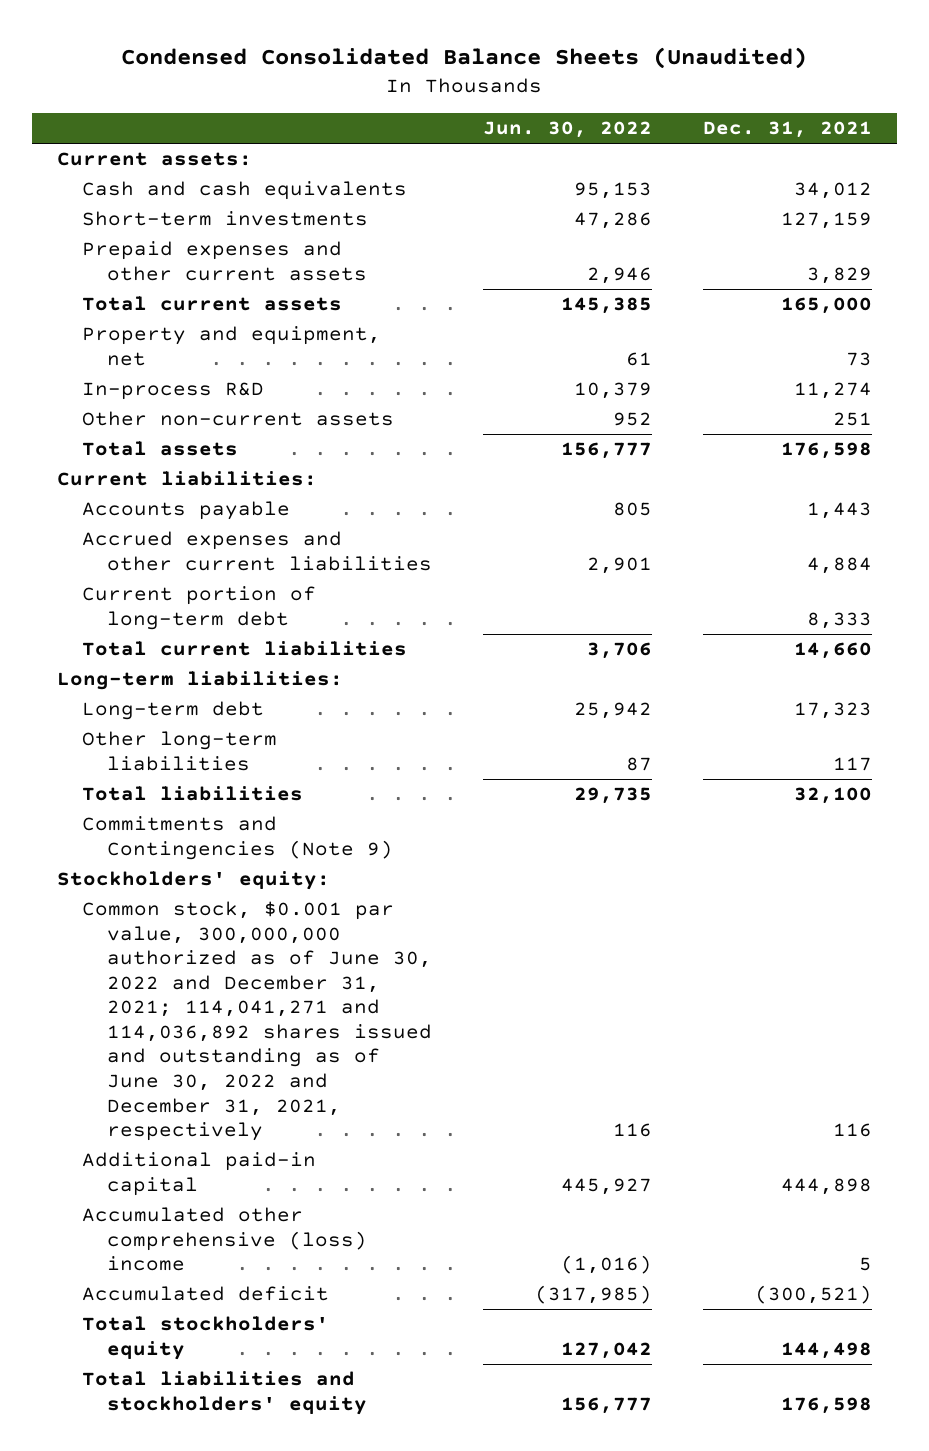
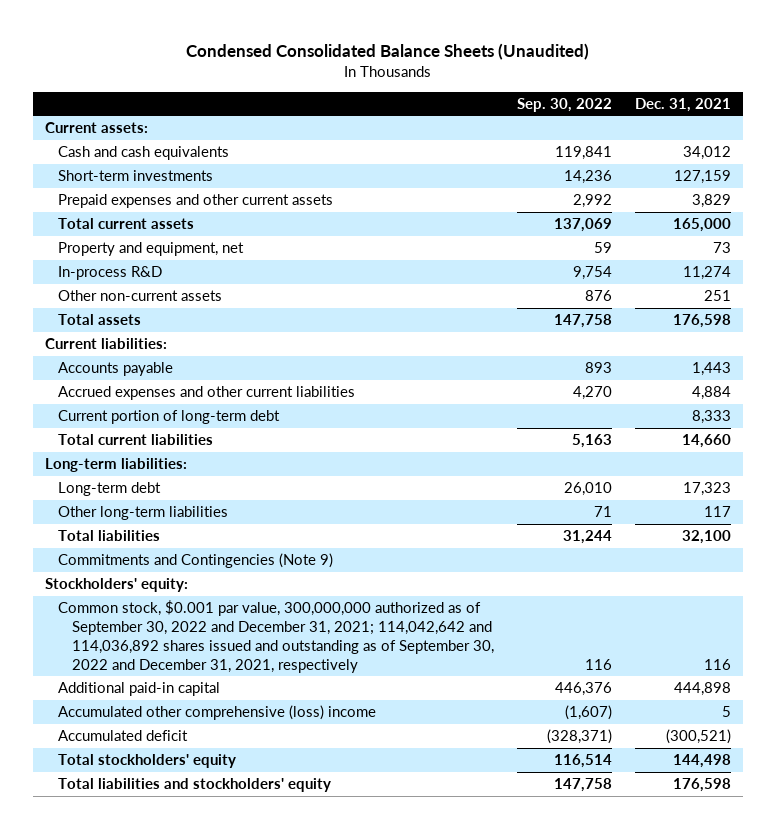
[482,121,652,139] Jun. 30, 2022 -> none
none -> [517,97,613,112] Sep. 30, 2022
[82,901,432,1142] Common stock, $0.001 par value, 300,000,000 authorized as of June 30, 2022 and December 31, 2021; 114,041,271 and 114,036,892 shares issued and outstanding as of June 30, 2022 and December 31, 2021, respectively -> [58,600,495,673] Common stock, $0.001 par value, 300,000,000 authorized as of September 30, 2022 and December 31, 2021; 114,042,642 and 114,036,892 shares issued and outstanding as of September 30, 2022 and December 31, 2021, respectively

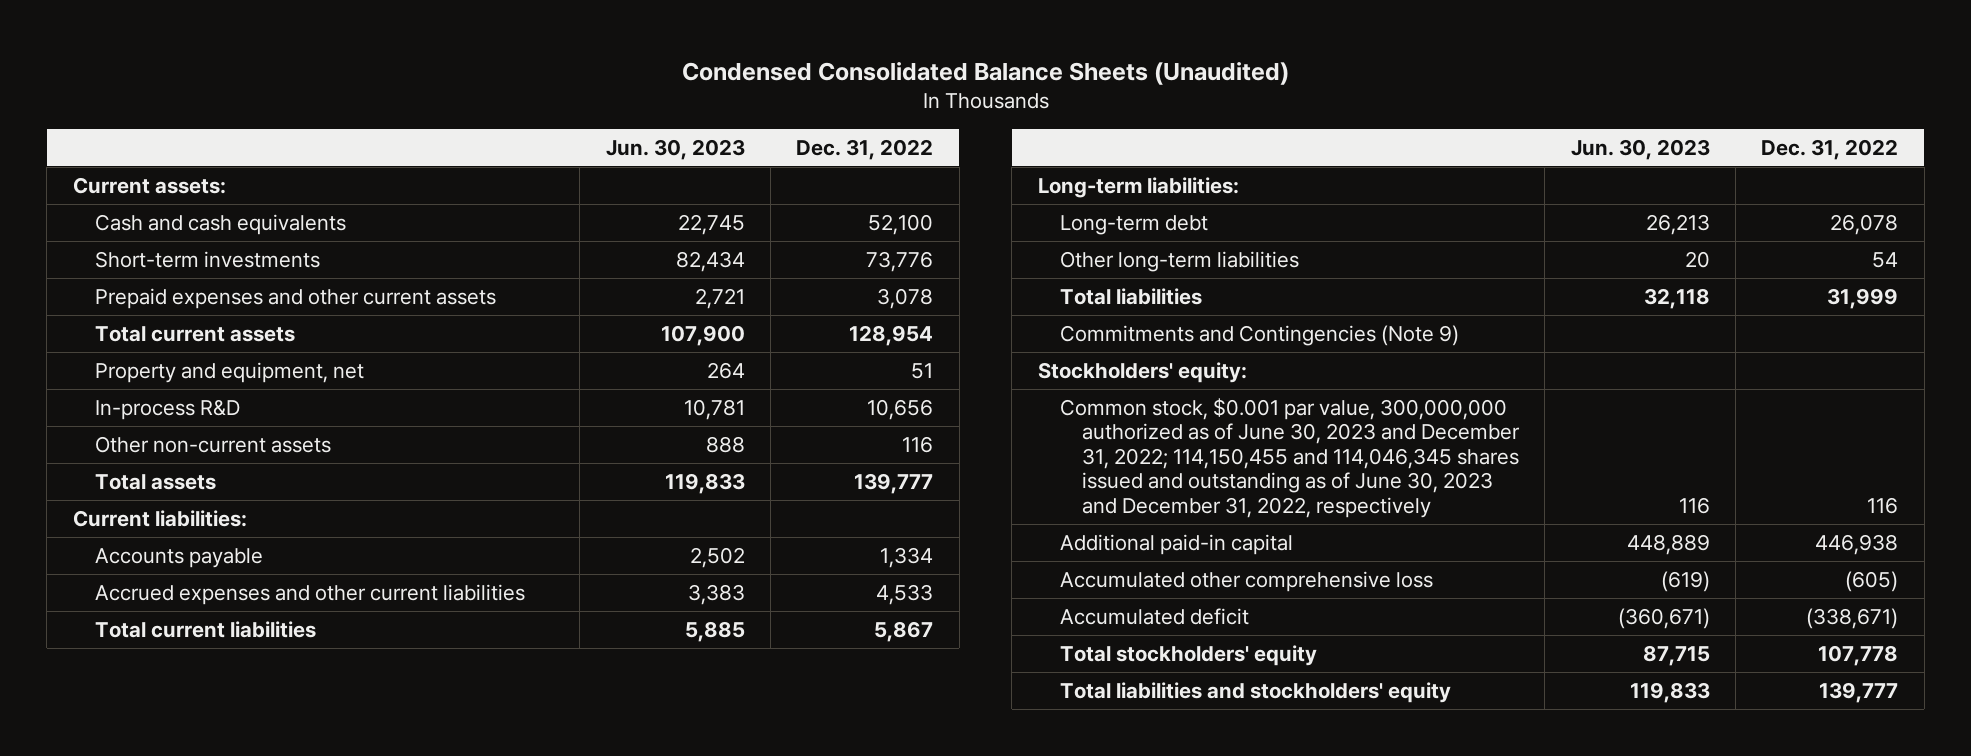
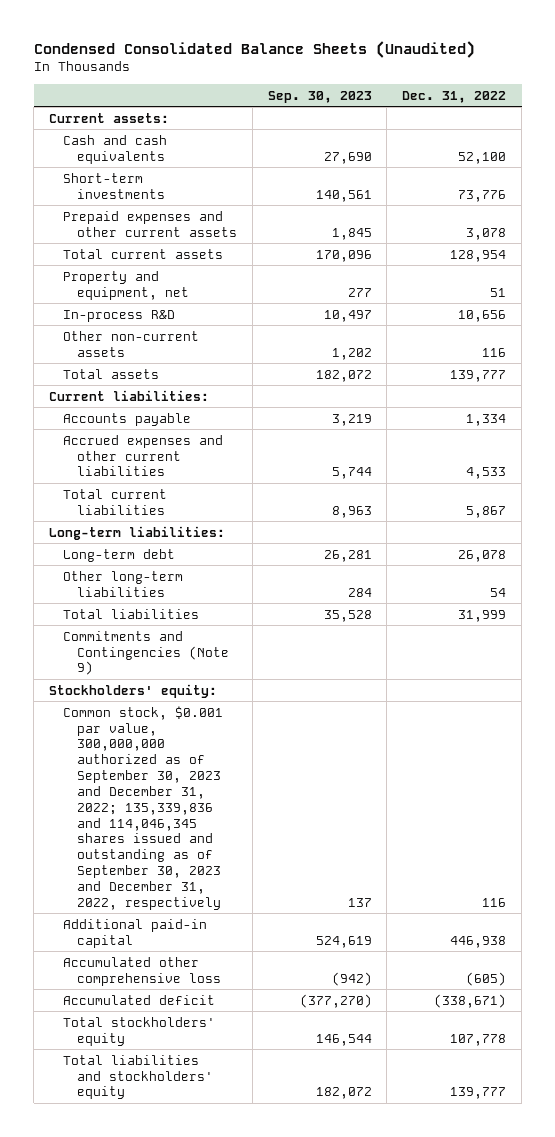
[605,138,745,160] Jun. 30, 2023 -> none
none -> [267,90,372,103] Sep. 30, 2023
[1059,397,1520,518] Common stock, $0.001 par value, 300,000,000 authorized as of June 30, 2023 and December 31, 2022; 114,150,455 and 114,046,345 shares issued and outstanding as of June 30, 2023 and December 31, 2022, respectively -> [63,705,224,910] Common stock, $0.001 par value, 300,000,000 authorized as of September 30, 2023 and December 31, 2022; 135,339,836 and 114,046,345 shares issued and outstanding as of September 30, 2023 and December 31, 2022, respectively

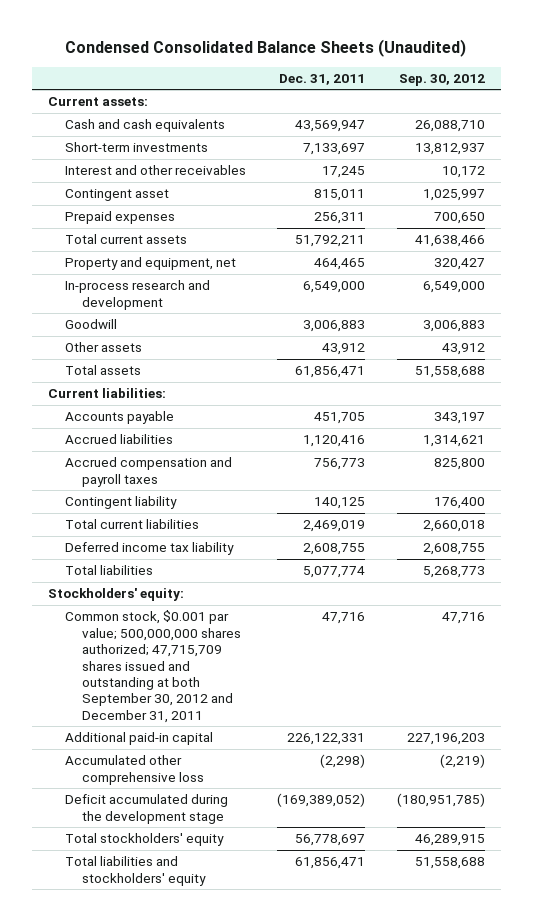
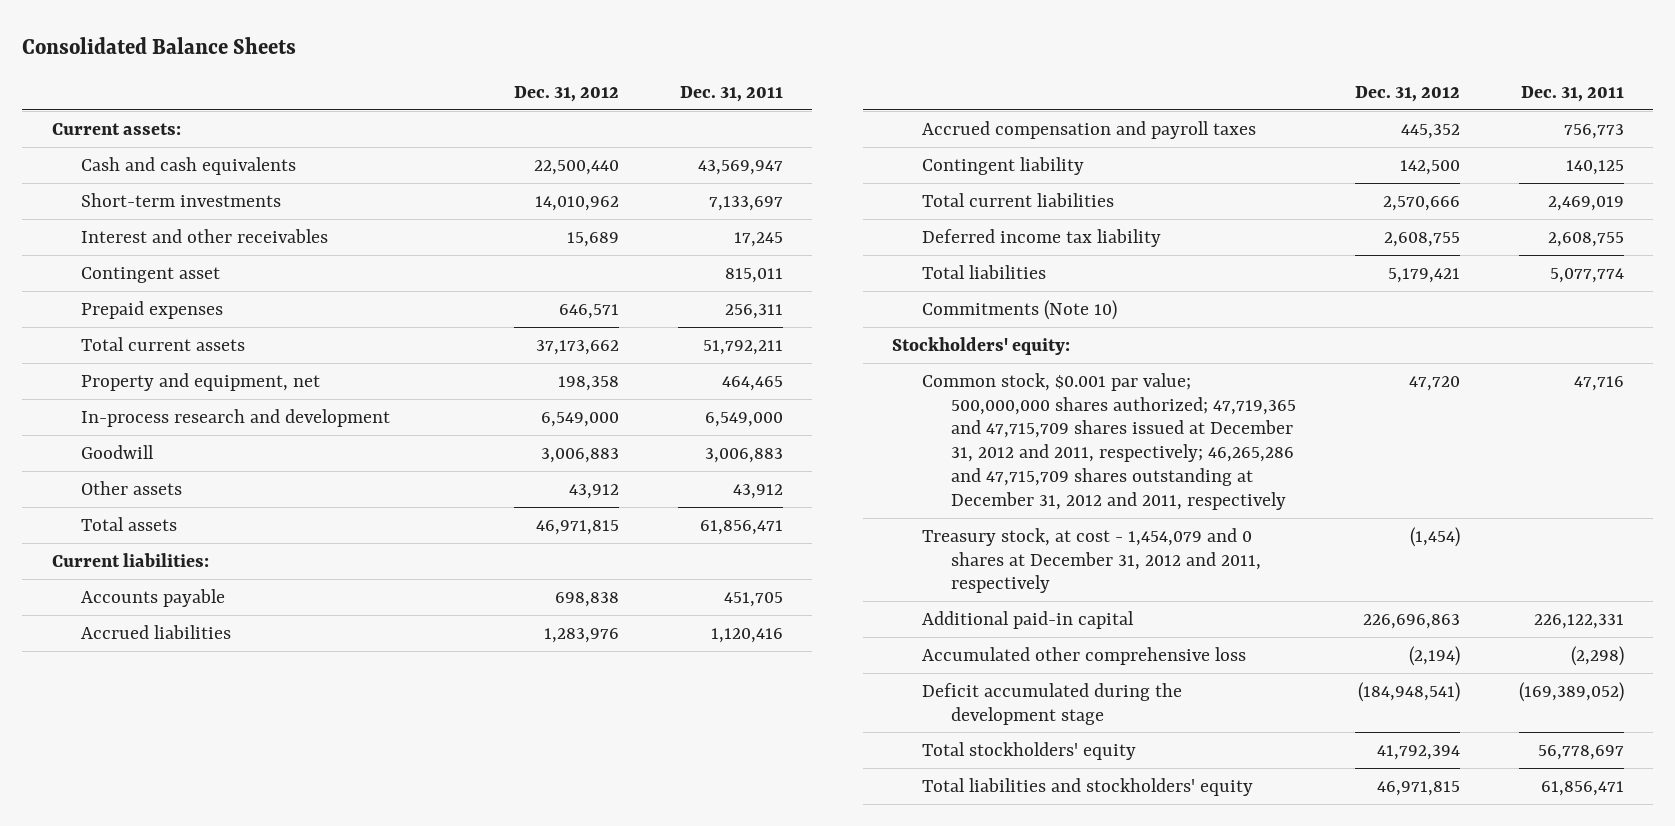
[65,39,467,58] Condensed Consolidated Balance Sheets (Unaudited) -> [22,37,297,55] Consolidated Balance Sheets
[398,74,485,87] Sep. 30, 2012 -> none
none -> [514,85,620,102] Dec. 31, 2012
none -> [921,299,1117,320] Commitments (Note 10)
[64,610,241,723] Common stock, $0.001 par value; 500,000,000 shares authorized; 47,715,709 shares issued and outstanding at both September 30, 2012 and December 31, 2011 -> [921,372,1297,511] Common stock, $0.001 par value; 500,000,000 shares authorized; 47,719,365 and 47,715,709 shares issued at December 31, 2012 and 2011, respectively; 46,265,286 and 47,715,709 shares outstanding at December 31, 2012 and 2011, respectively
none -> [921,527,1262,594] Treasury stock, at cost - 1,454,079 and 0 shares at December 31, 2012 and 2011, respectively

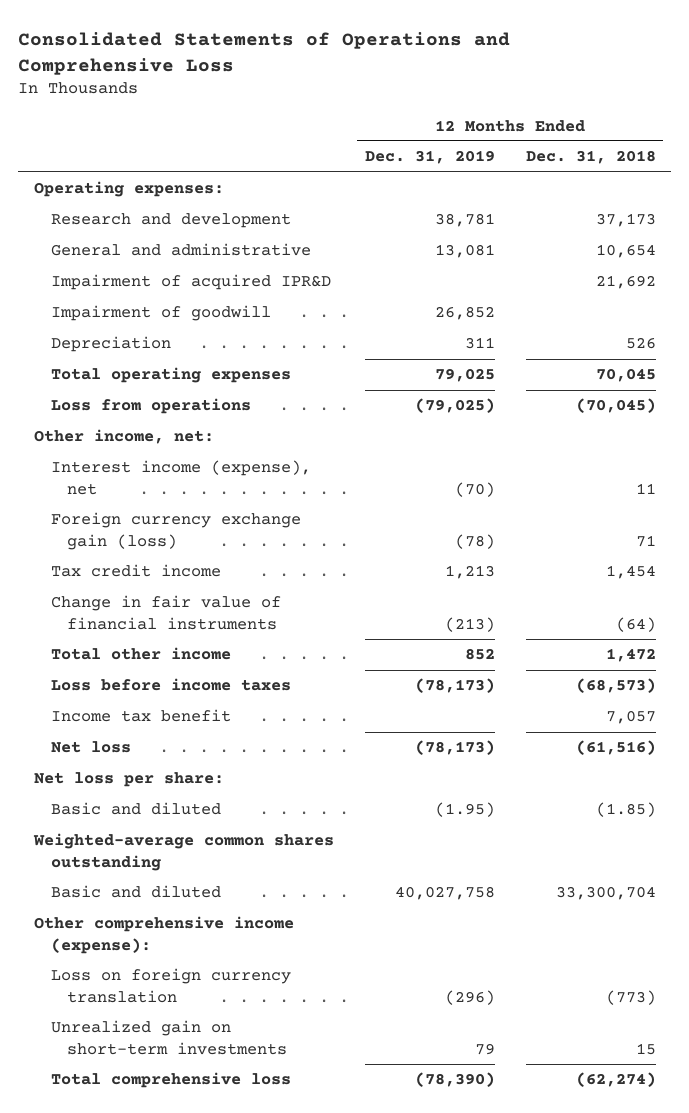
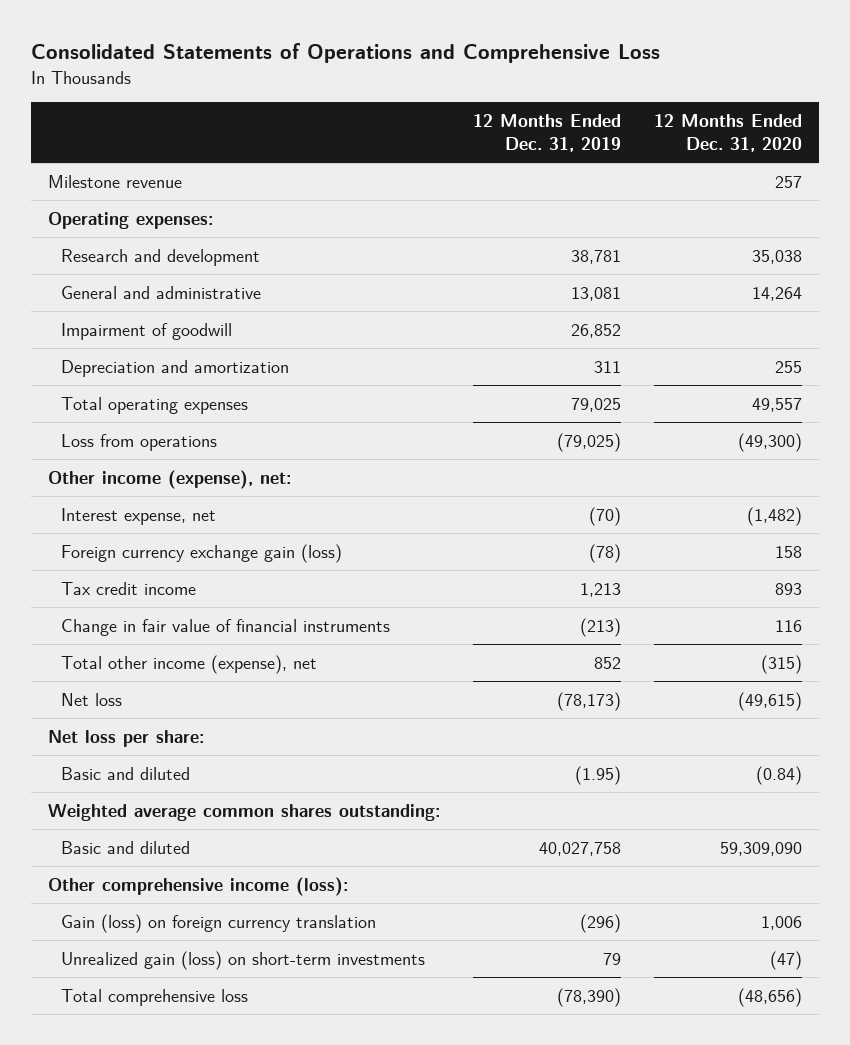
[525,150,656,165] Dec. 31, 2018 -> none
none -> [654,113,803,153] 12 Months Ended Dec. 31, 2020
none -> [47,174,182,188] Milestone revenue
[50,274,331,291] Impairment of acquired IPR&D -> none
[50,336,171,353] Depreciation -> [61,359,290,377] Depreciation and amortization
[33,429,214,445] Other income, net: -> [47,469,291,489] Other income (expense), net:
[50,460,311,495] Interest income (expense), net -> [61,507,217,525] Interest expense, net
[50,678,291,692] Loss before income taxes -> none
[50,709,231,723] Income tax benefit -> none
[50,647,231,661] Total other income -> [61,654,318,674] Total other income (expense), net
[32,833,334,871] Weighted-average common shares outstanding -> [47,803,440,821] Weighted average common shares outstanding:
[33,916,294,954] Other comprehensive income (expense): -> [47,876,348,896] Other comprehensive income (loss):
[50,968,291,1003] Loss on foreign currency translation -> [61,913,377,933] Gain (loss) on foreign currency translation
[50,1020,288,1055] Unrealized gain on short-term investments -> [61,950,426,970] Unrealized gain (loss) on short-term investments

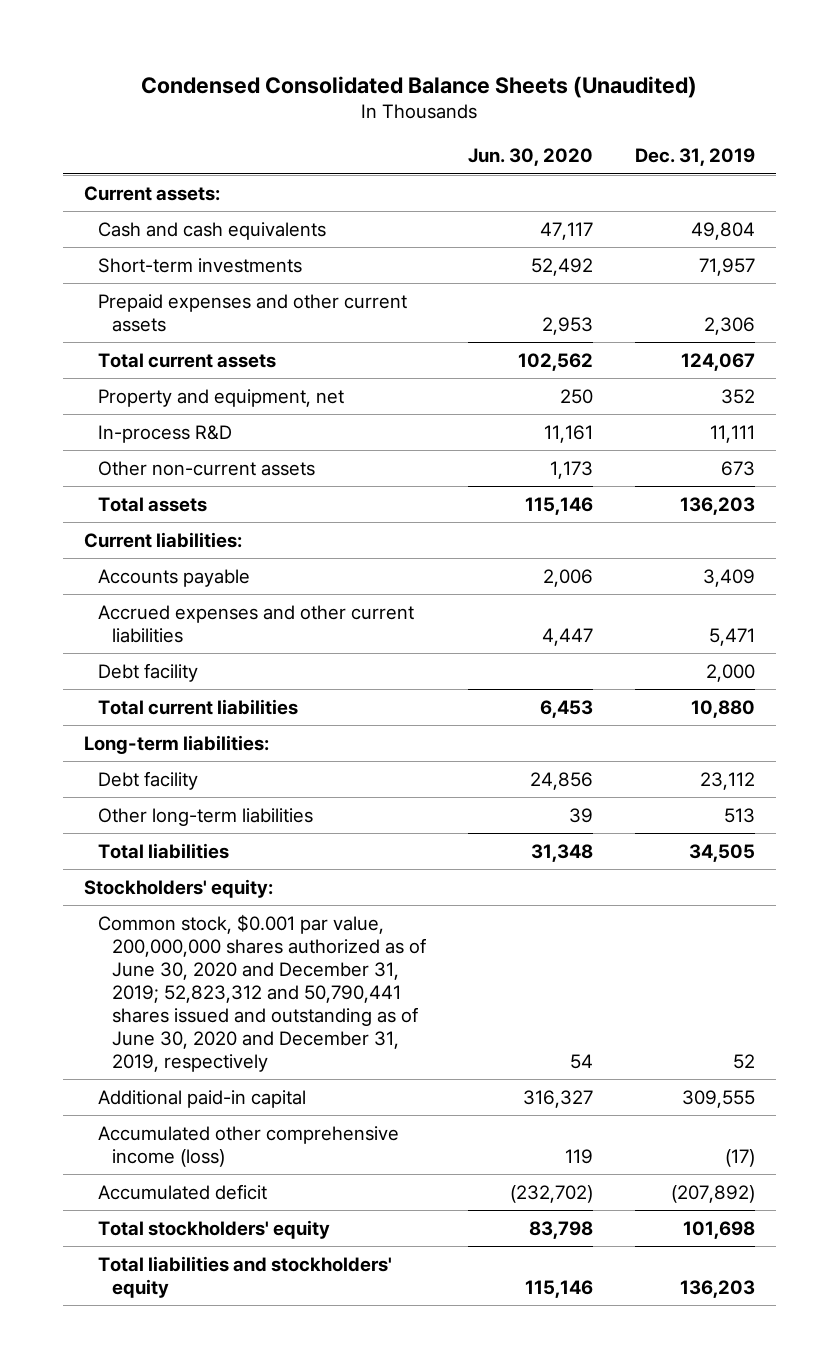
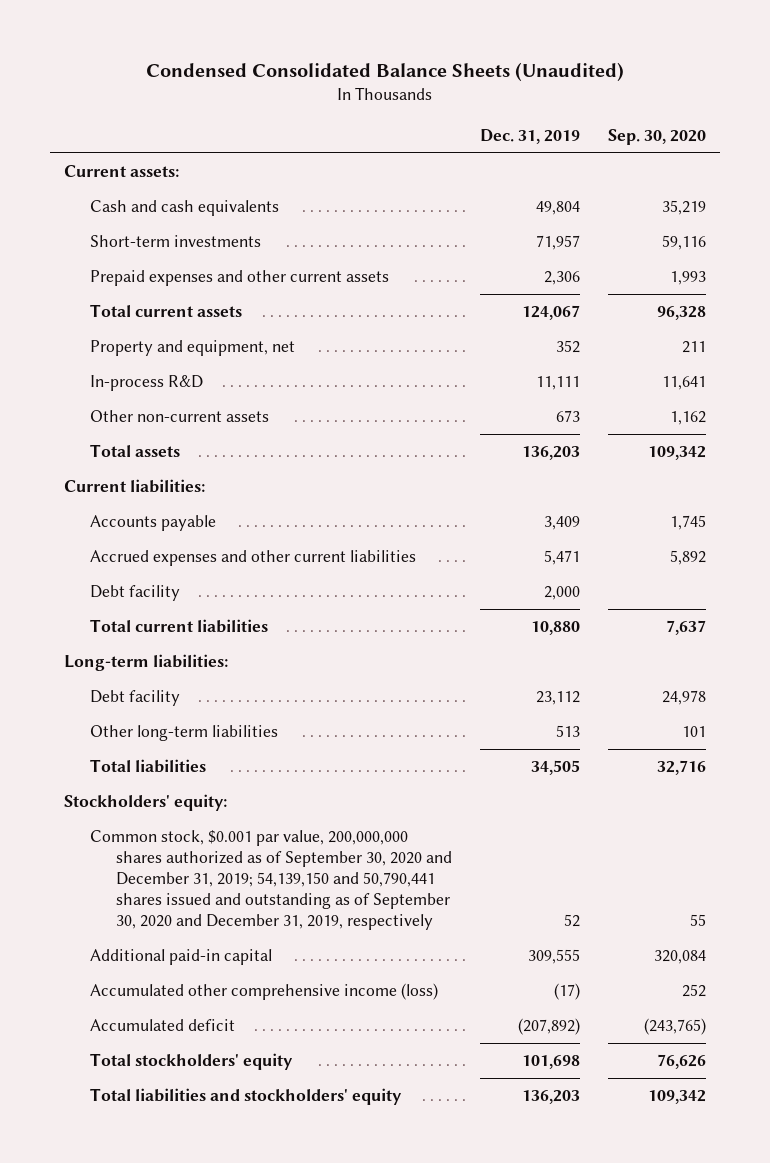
[468,148,594,167] Jun. 30, 2020 -> none
none -> [608,128,707,145] Sep. 30, 2020
[98,913,427,1072] Common stock, $0.001 par value, 200,000,000 shares authorized as of June 30, 2020 and December 31, 2019; 52,823,312 and 50,790,441 shares issued and outstanding as of June 30, 2020 and December 31, 2019, respectively -> [89,830,452,931] Common stock, $0.001 par value, 200,000,000 shares authorized as of September 30, 2020 and December 31, 2019; 54,139,150 and 50,790,441 shares issued and outstanding as of September 30, 2020 and December 31, 2019, respectively

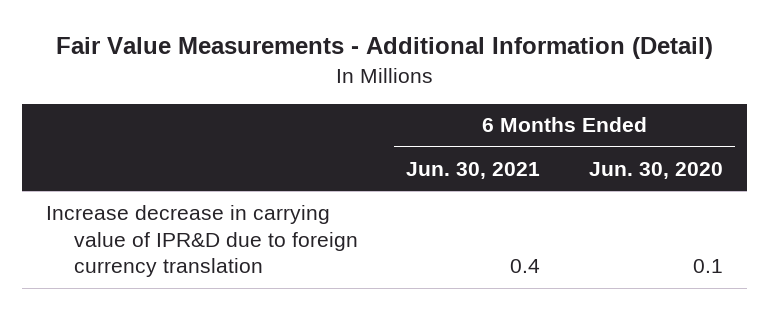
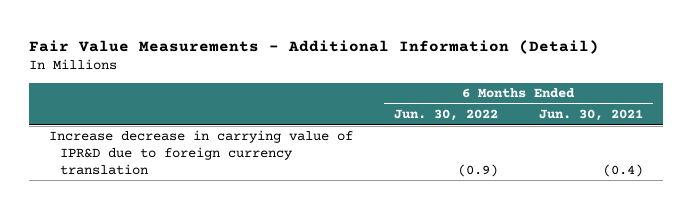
[589,161,724,179] Jun. 30, 2020 -> none
none -> [394,109,499,122] Jun. 30, 2022
[510,259,541,274] 0.4 -> [602,163,643,177] (0.4)

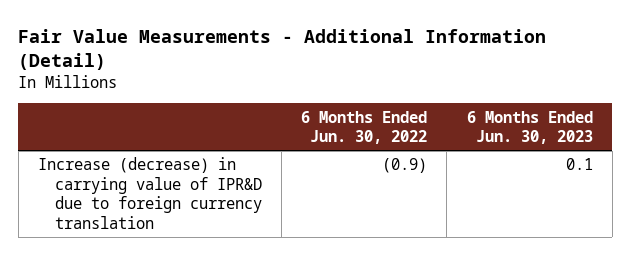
[538,109,643,122] Jun. 30, 2021 -> none
none -> [466,110,593,145] 6 Months Ended Jun. 30, 2023
[49,130,354,175] Increase decrease in carrying value of IPR&D due to foreign currency translation -> [38,157,262,229] Increase (decrease) in carrying value of IPR&D due to foreign currency translation

